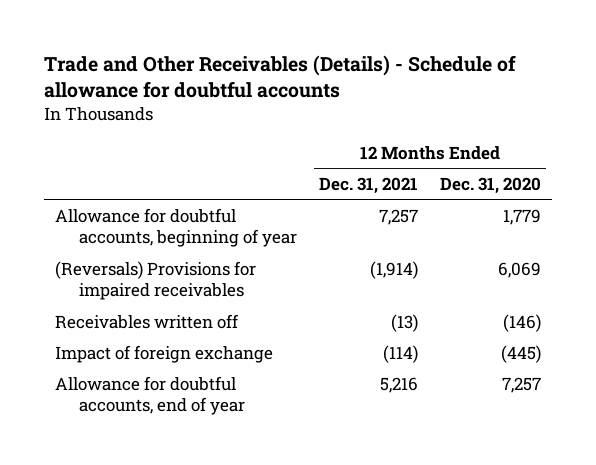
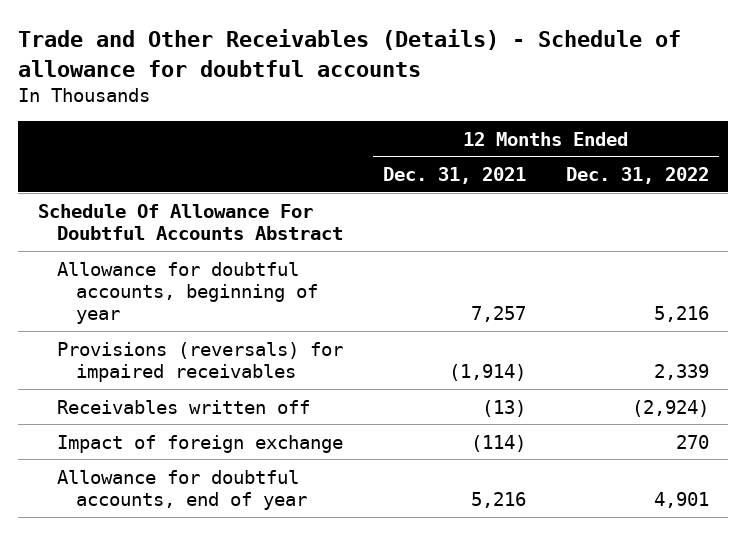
[439,177,541,195] Dec. 31, 2020 -> none
none -> [565,166,709,184] Dec. 31, 2022
none -> [37,203,343,240] Schedule Of Allowance For Doubtful Accounts Abstract
[55,260,257,301] (Reversals) Provisions for impaired receivables -> [56,341,343,382] Provisions (reversals) for impaired receivables

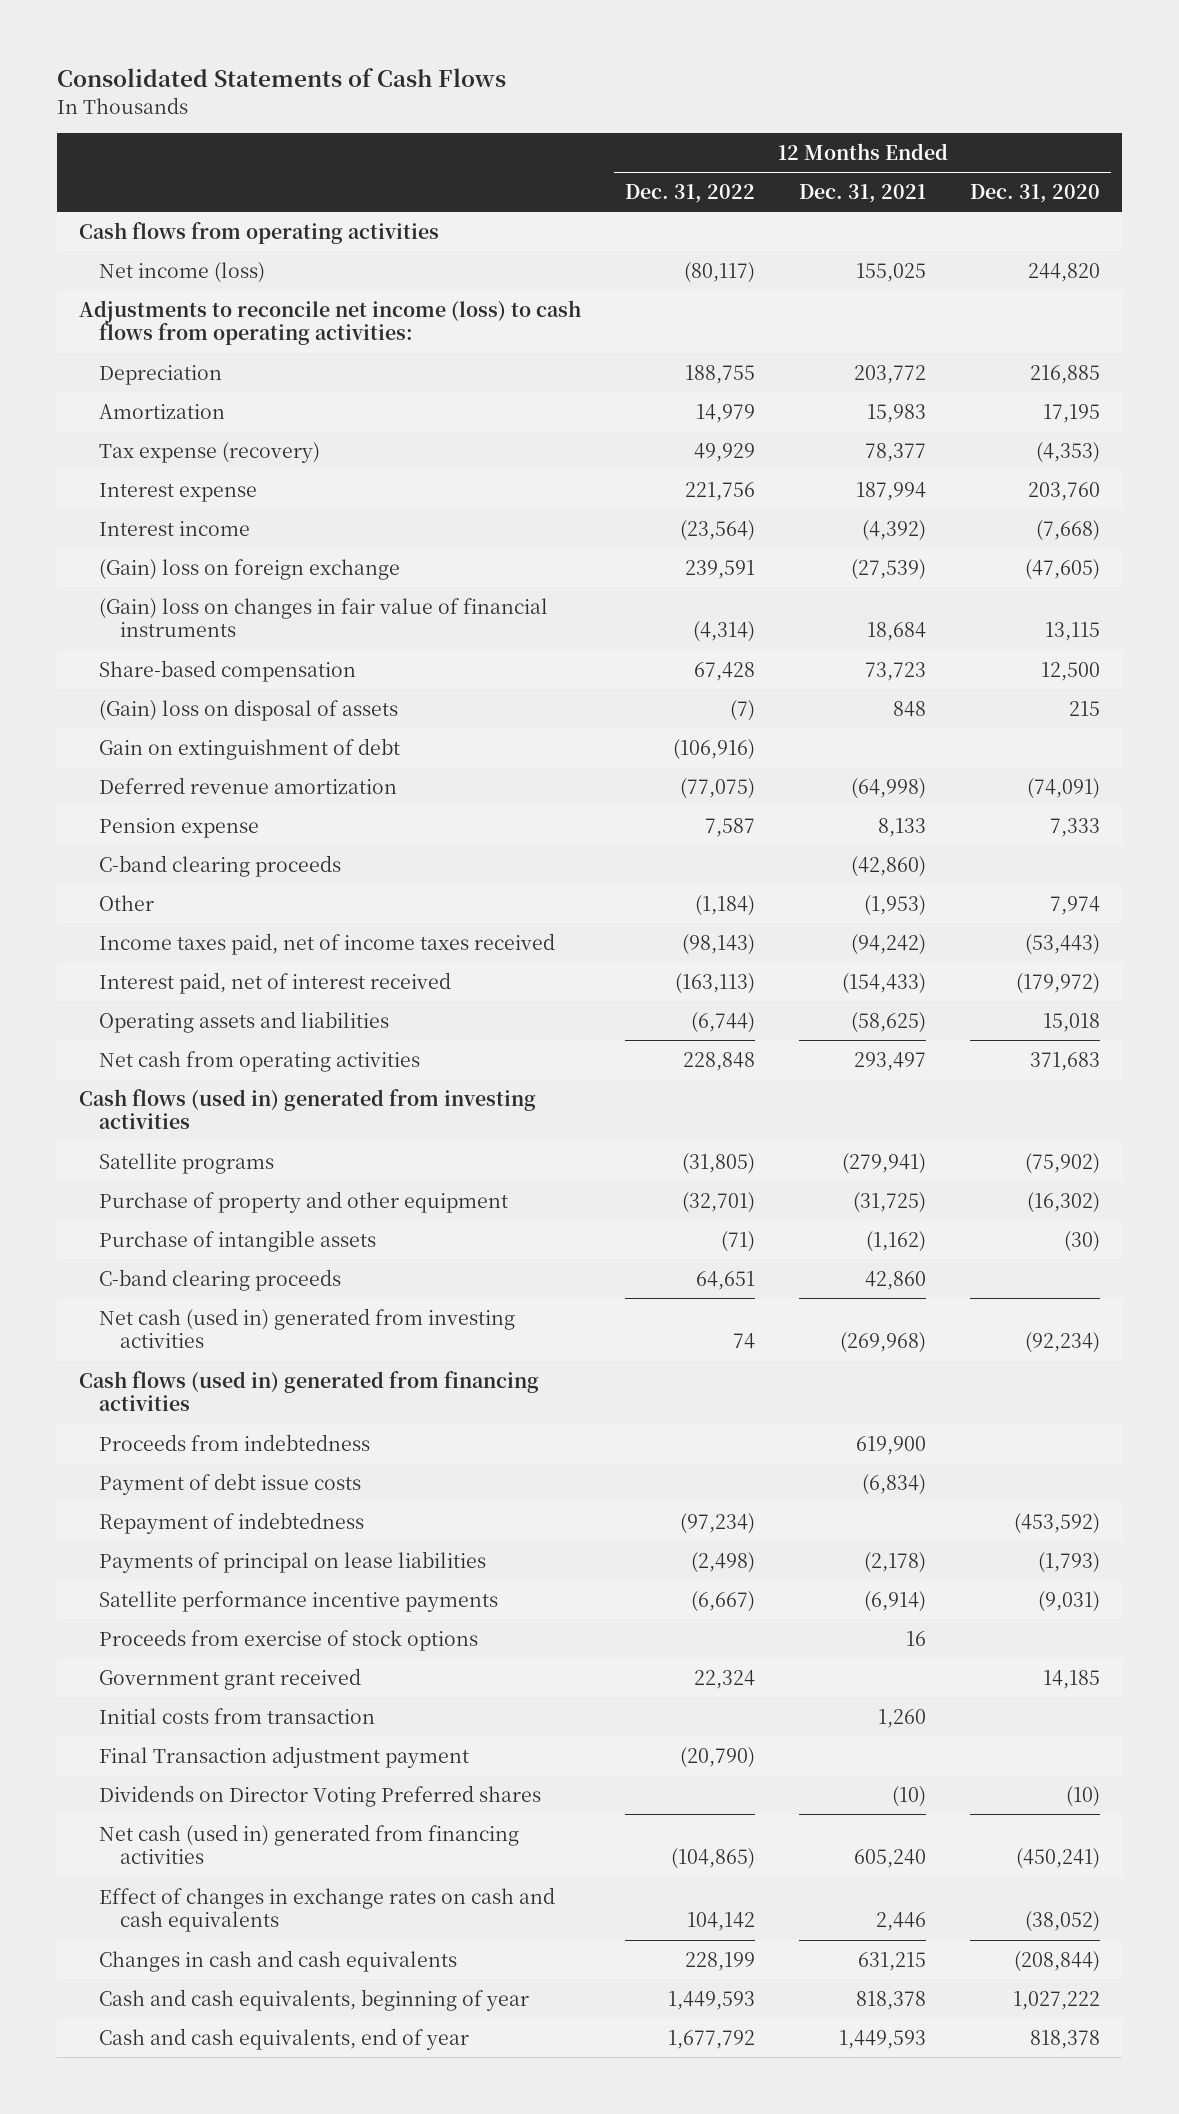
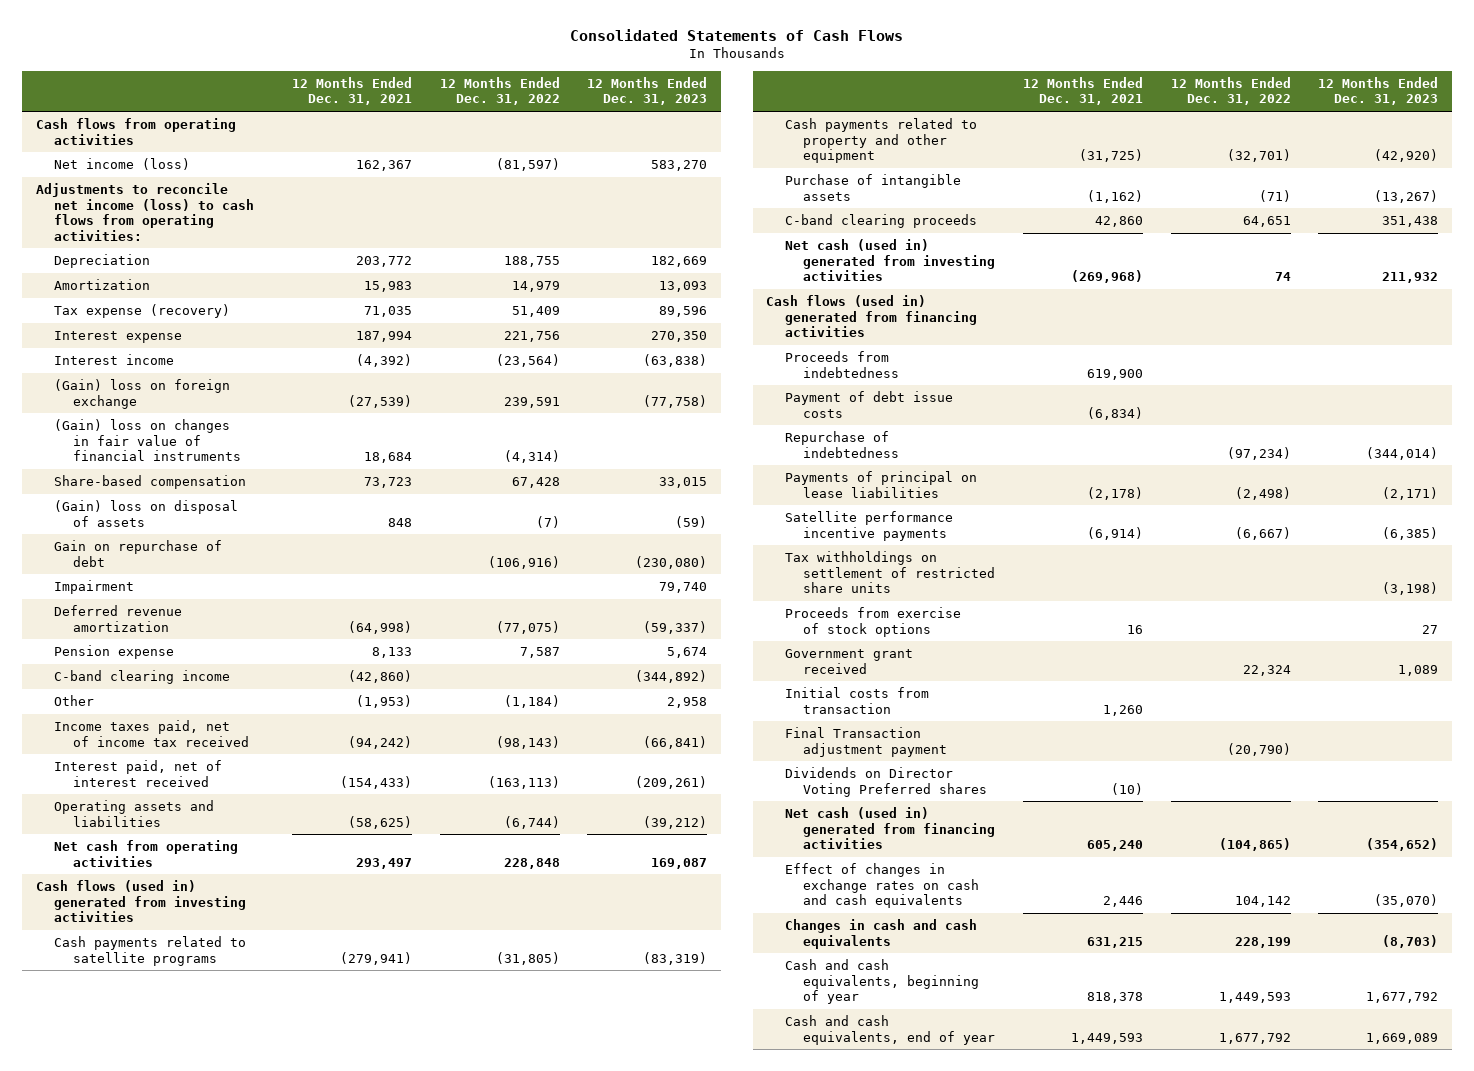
[970,184,1101,204] Dec. 31, 2020 -> none
none -> [587,76,708,106] 12 Months Ended Dec. 31, 2023
[684,261,756,283] (80,117) -> [495,157,560,171] (81,597)
[856,262,927,282] 155,025 -> [356,159,413,171] 162,367
[694,442,756,462] 49,929 -> [511,305,560,317] 51,409
[865,442,927,462] 78,377 -> [364,305,413,317] 71,035
[99,737,401,760] Gain on extinguishment of debt -> [54,539,223,567] Gain on repurchase of debt
none -> [54,579,135,594] Impairment
[99,854,342,877] C-band clearing proceeds -> [54,669,231,684] C-band clearing income
[99,932,556,955] Income taxes paid, net of income taxes received -> [54,719,249,747] Income taxes paid, net of income tax received
[99,1152,275,1174] Satellite programs -> [54,935,247,966] Cash payments related to satellite programs
[99,1190,509,1213] Purchase of property and other equipment -> [784,117,977,164] Cash payments related to property and other equipment
[99,1511,365,1534] Repayment of indebtedness -> [784,430,900,458] Repurchase of indebtedness
none -> [784,550,996,594] Tax withholdings on settlement of restricted share units

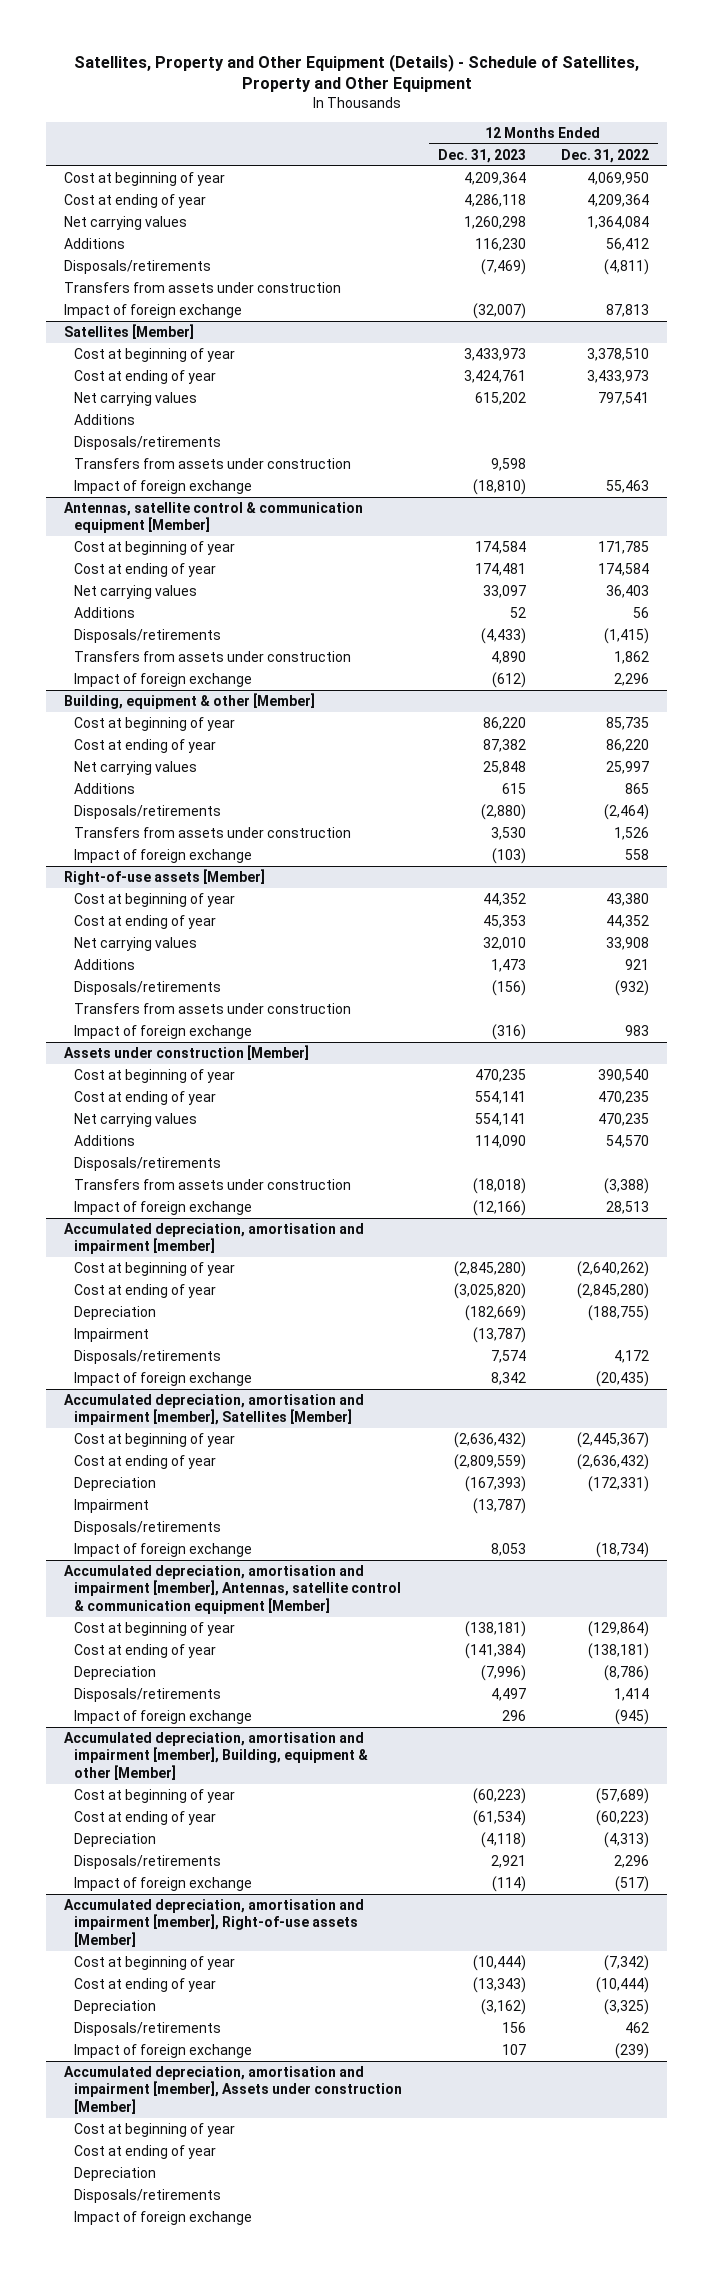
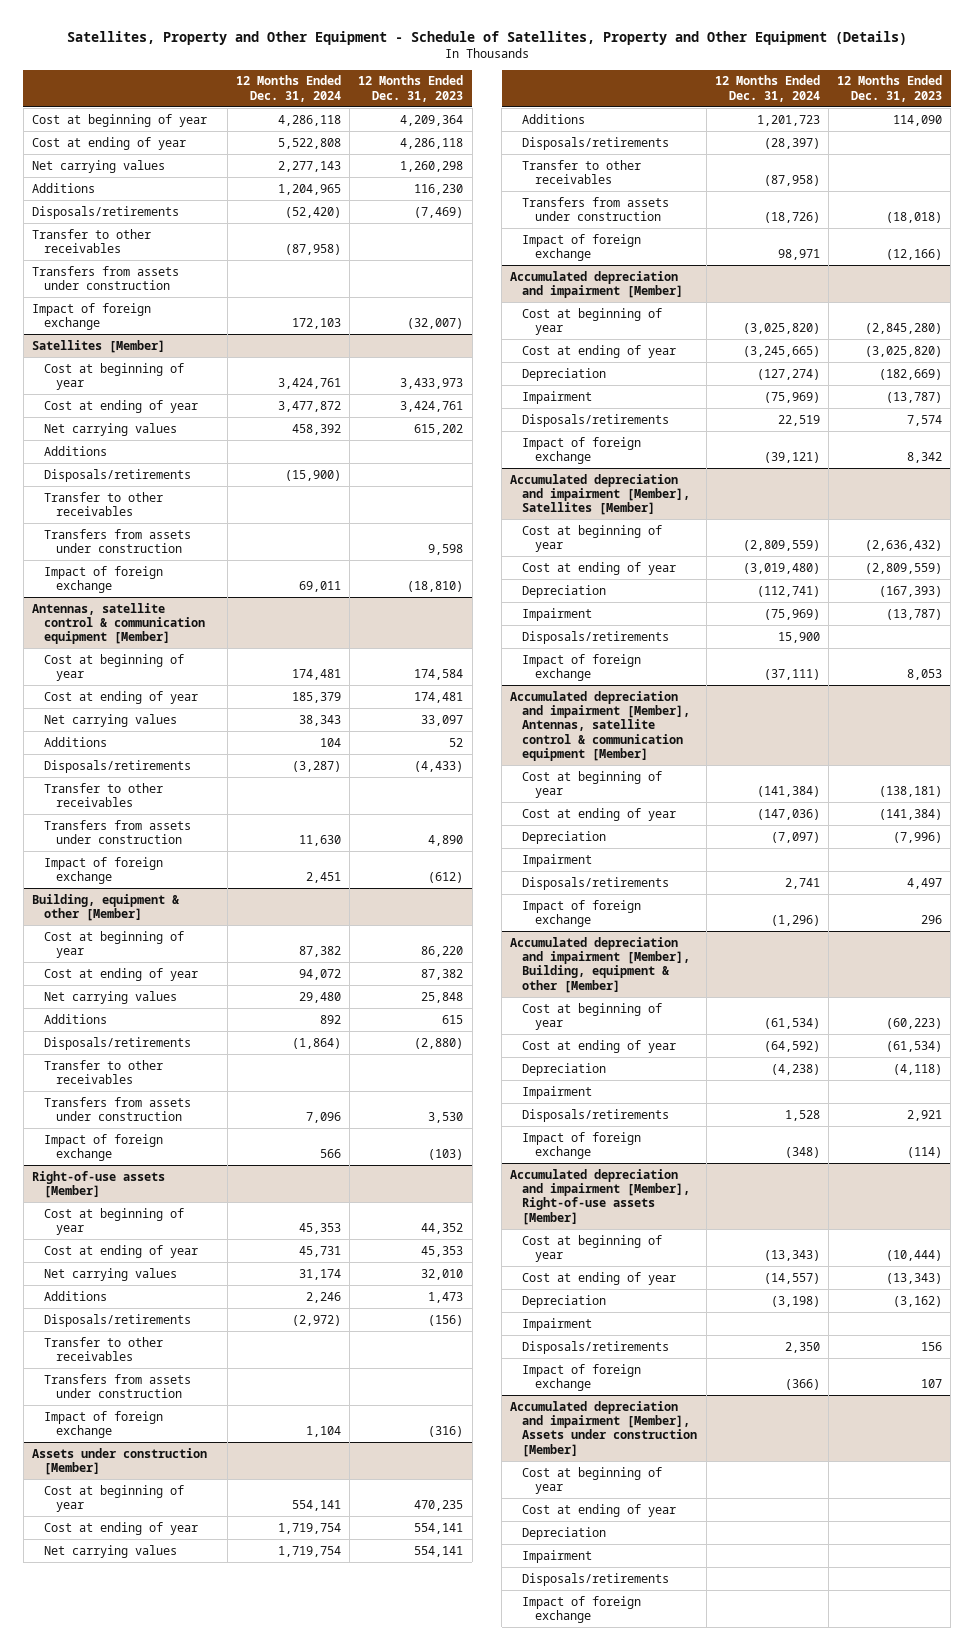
[73,53,639,93] Satellites, Property and Other Equipment (Details) - Schedule of Satellites, Property and Other Equipment -> [66,30,907,45] Satellites, Property and Other Equipment - Schedule of Satellites, Property and Other Equipment (Details)
[561,148,650,163] Dec. 31, 2022 -> none
none -> [236,75,342,102] 12 Months Ended Dec. 31, 2024
none -> [31,228,151,253] Transfer to other receivables
none -> [43,491,163,516] Transfer to other receivables
none -> [43,782,163,807] Transfer to other receivables
none -> [43,1059,163,1084] Transfer to other receivables
none -> [43,1336,163,1361] Transfer to other receivables
none -> [522,159,642,184] Transfer to other receivables
[64,1222,365,1255] Accumulated depreciation, amortisation and impairment [member] -> [510,270,684,298] Accumulated depreciation and impairment [Member]
[64,1393,365,1426] Accumulated depreciation, amortisation and impairment [member], Satellites [Member] -> [510,473,691,516] Accumulated depreciation and impairment [Member], Satellites [Member]
[64,1564,402,1614] Accumulated depreciation, amortisation and impairment [member], Antennas, satellite control & communication equipment [Member] -> [510,690,691,762] Accumulated depreciation and impairment [Member], Antennas, satellite control & communication equipment [Member]
none -> [522,853,593,867] Impairment
[64,1731,369,1780] Accumulated depreciation, amortisation and impairment [member], Building, equipment & other [Member] -> [510,936,691,993] Accumulated depreciation and impairment [Member], Building, equipment & other [Member]
none -> [522,1085,593,1099] Impairment
[64,1898,365,1947] Accumulated depreciation, amortisation and impairment [member], Right-of-use assets [Member] -> [510,1168,691,1225] Accumulated depreciation and impairment [Member], Right-of-use assets [Member]
none -> [522,1317,593,1331] Impairment
[64,2065,403,2114] Accumulated depreciation, amortisation and impairment [member], Assets under construction [Member] -> [510,1400,698,1457] Accumulated depreciation and impairment [Member], Assets under construction [Member]
none -> [522,1549,593,1563] Impairment

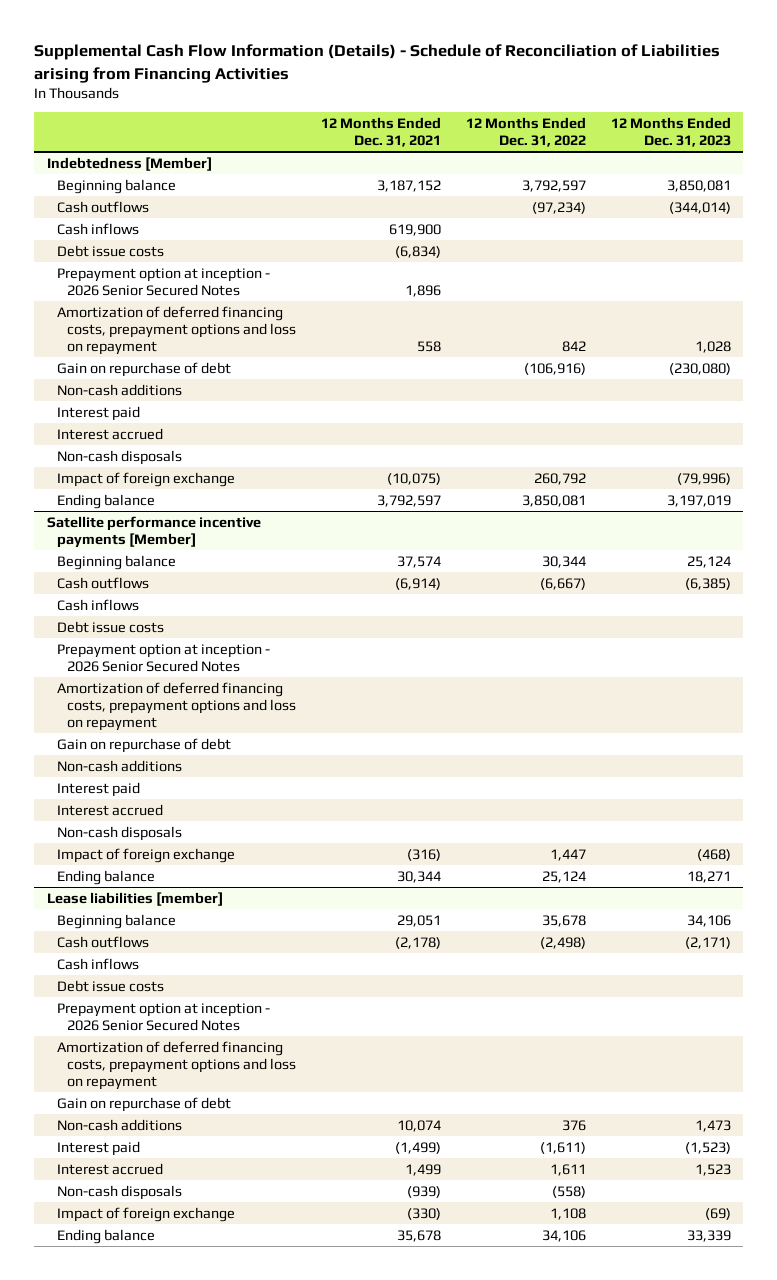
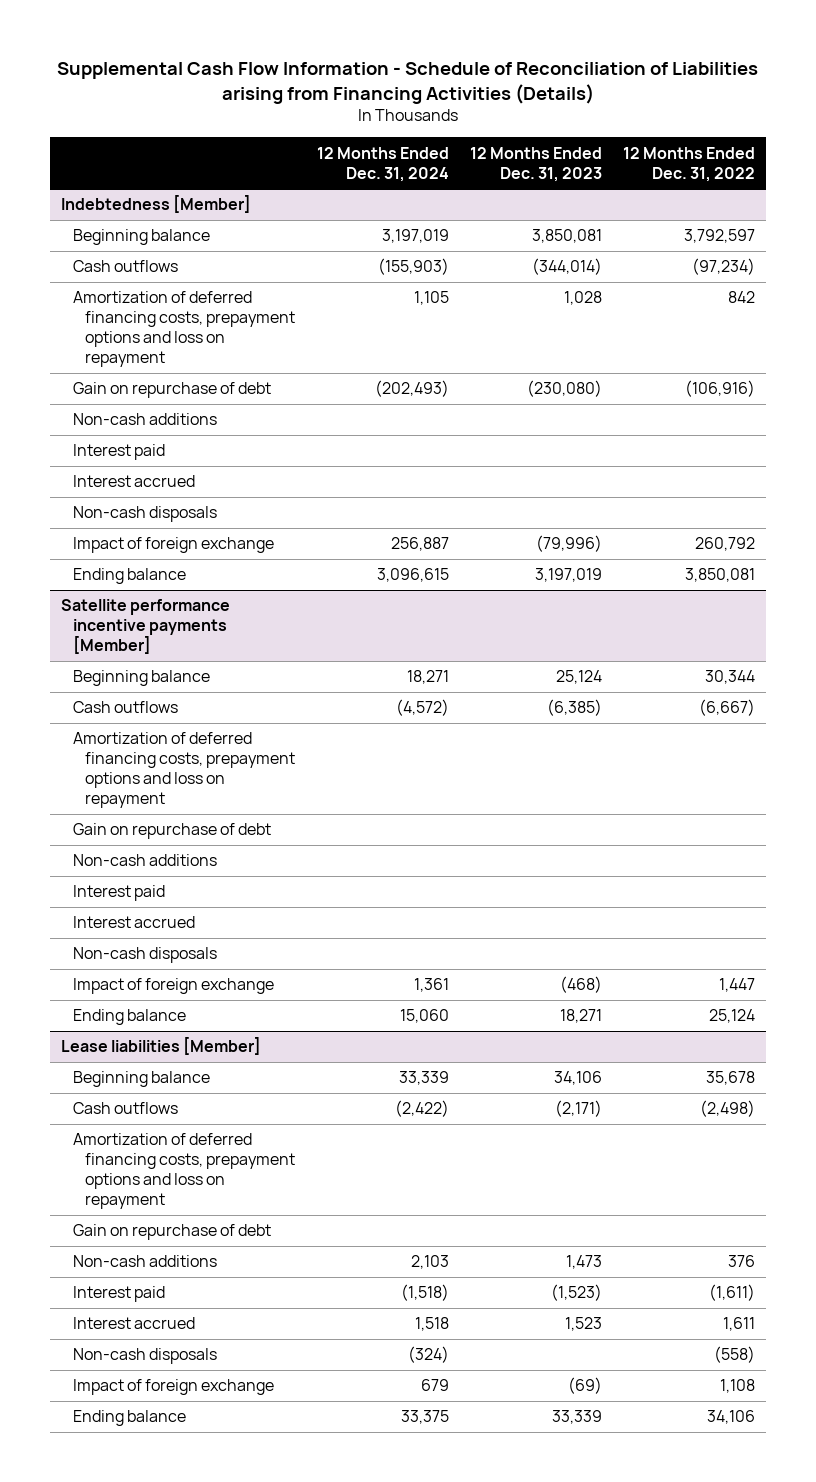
[34,44,721,83] Supplemental Cash Flow Information (Details) - Schedule of Reconciliation of Liabilities arising from Financing Activities -> [56,61,758,104] Supplemental Cash Flow Information - Schedule of Reconciliation of Liabilities arising from Financing Activities (Details)
[320,117,441,147] 12 Months Ended Dec. 31, 2021 -> none
none -> [316,146,449,182] 12 Months Ended Dec. 31, 2024
[56,222,139,235] Cash inflows -> none
[56,244,164,257] Debt issue costs -> none
[56,267,270,296] Prepayment option at inception - 2026 Senior Secured Notes -> none
[56,598,139,611] Cash inflows -> none
[56,620,164,633] Debt issue costs -> none
[56,643,270,672] Prepayment option at inception - 2026 Senior Secured Notes -> none
[46,891,223,906] Lease liabilities [member] -> [60,1037,261,1056] Lease liabilities [Member]
[56,957,139,970] Cash inflows -> none
[56,979,164,992] Debt issue costs -> none
[56,1002,270,1031] Prepayment option at inception - 2026 Senior Secured Notes -> none

